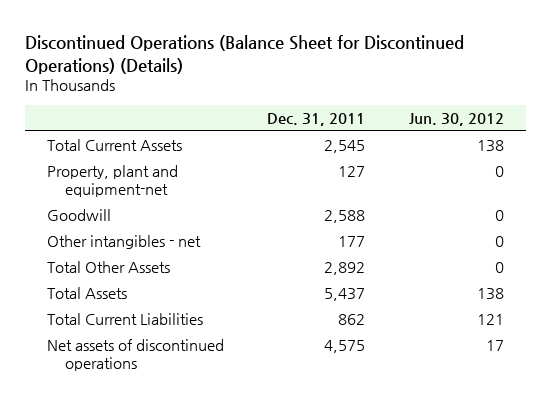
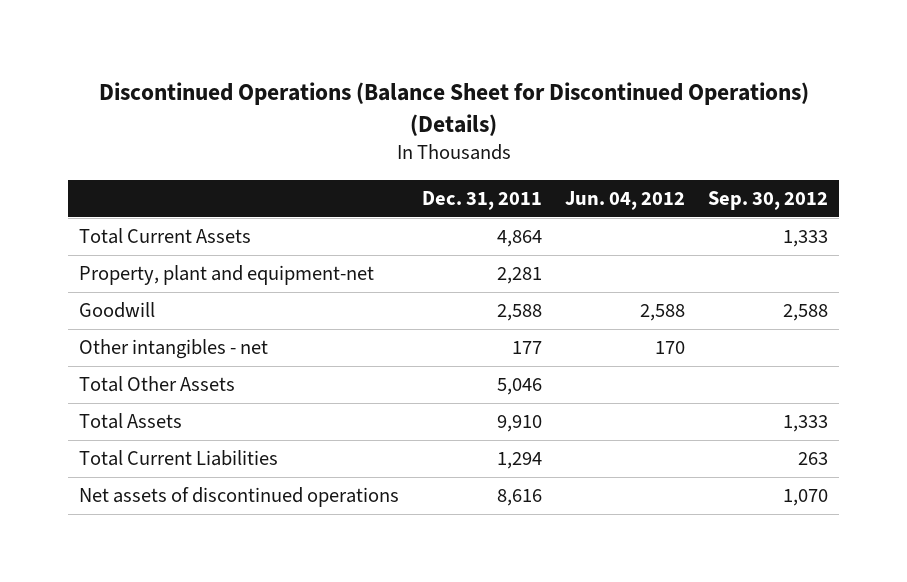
[408,113,504,127] Jun. 30, 2012 -> none
none -> [564,190,685,210] Jun. 04, 2012
none -> [707,190,828,210] Sep. 30, 2012
[324,140,366,154] 2,545 -> [497,230,543,248] 4,864
[338,166,366,178] 127 -> [497,267,543,285] 2,281
[324,262,366,276] 2,892 -> [497,378,543,396] 5,046
[324,288,366,302] 5,437 -> [497,415,543,433] 9,910
[338,314,366,326] 862 -> [497,452,543,470] 1,294
[324,340,366,354] 4,575 -> [497,489,543,507] 8,616

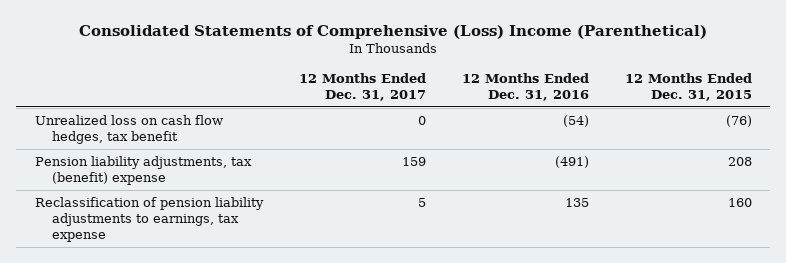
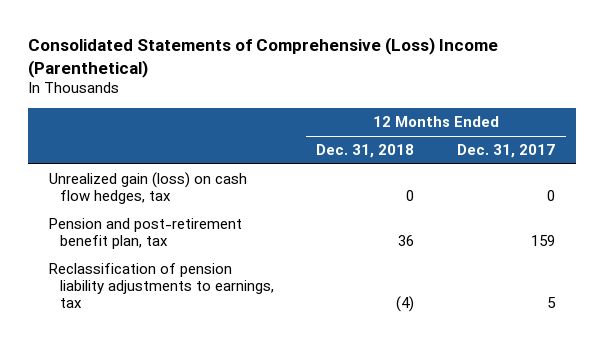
[461,72,589,101] 12 Months Ended Dec. 31, 2016 -> none
[624,72,752,101] 12 Months Ended Dec. 31, 2015 -> none
none -> [316,144,415,159] Dec. 31, 2018
[34,115,223,145] Unrealized loss on cash flow hedges, tax benefit -> [48,172,247,205] Unrealized gain (loss) on cash flow hedges, tax
[34,156,252,186] Pension liability adjustments, tax (benefit) expense -> [48,218,242,250] Pension and post-retirement benefit plan, tax
[34,197,264,243] Reclassification of pension liability adjustments to earnings, tax expense -> [48,263,275,309] Reclassification of pension liability adjustments to earnings, tax

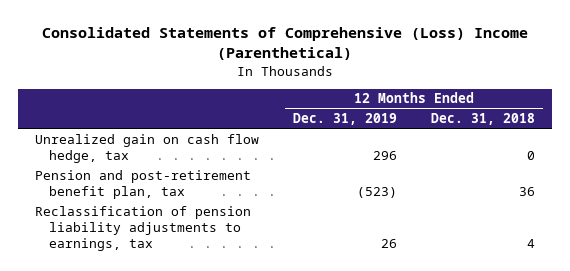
[456,144,555,159] Dec. 31, 2017 -> none
none -> [293,112,398,125] Dec. 31, 2019
[48,172,247,205] Unrealized gain (loss) on cash flow hedges, tax -> [35,133,260,163] Unrealized gain on cash flow hedge, tax
[396,296,415,313] (4) -> [526,238,535,248] 4

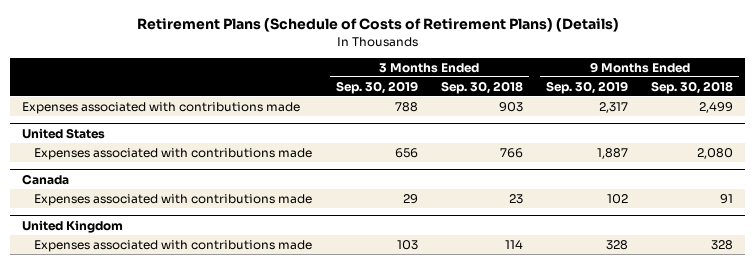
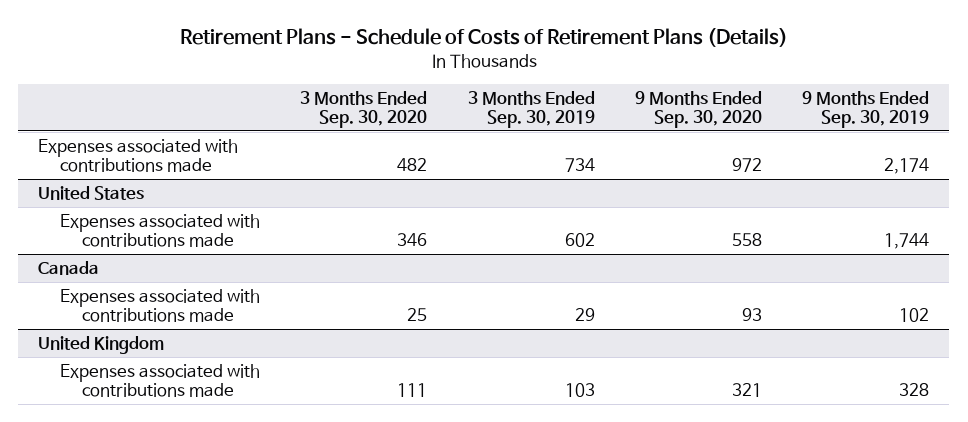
[136,18,619,33] Retirement Plans (Schedule of Costs of Retirement Plans) (Details) -> [179,28,788,48] Retirement Plans - Schedule of Costs of Retirement Plans (Details)
[440,80,523,94] Sep. 30, 2018 -> none
[651,80,734,94] Sep. 30, 2018 -> none
none -> [300,90,428,128] 3 Months Ended Sep. 30, 2020
none -> [634,90,762,128] 9 Months Ended Sep. 30, 2020
[394,101,418,112] 788 -> [564,158,595,173] 734
[599,101,629,113] 2,317 -> [884,158,930,175] 2,174
[394,147,418,158] 656 -> [564,233,595,248] 602
[597,147,629,159] 1,887 -> [884,233,930,250] 1,744

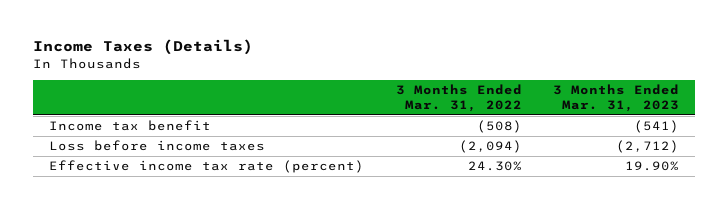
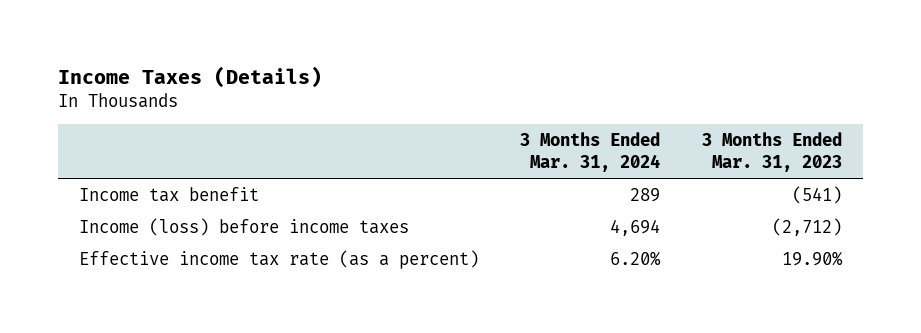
[395,83,522,113] 3 Months Ended Mar. 31, 2022 -> none
none -> [520,132,661,173] 3 Months Ended Mar. 31, 2024
[48,140,265,152] Loss before income taxes -> [78,218,409,237] Income (loss) before income taxes
[48,160,364,174] Effective income tax rate (percent) -> [78,250,479,270] Effective income tax rate (as a percent)

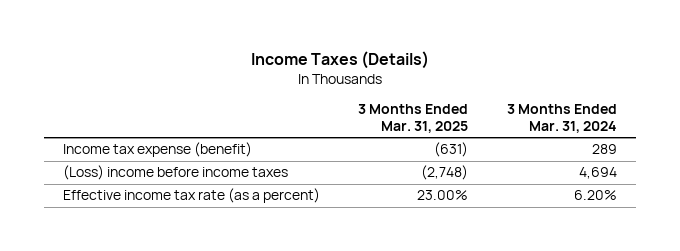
[702,132,843,173] 3 Months Ended Mar. 31, 2023 -> none
none -> [358,104,469,133] 3 Months Ended Mar. 31, 2025
[78,187,259,203] Income tax benefit -> [62,142,252,158] Income tax expense (benefit)
[78,218,409,237] Income (loss) before income taxes -> [62,165,288,181] (Loss) income before income taxes

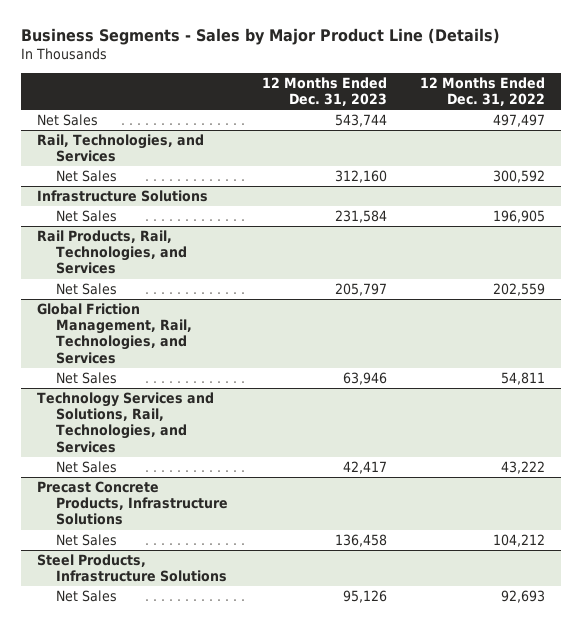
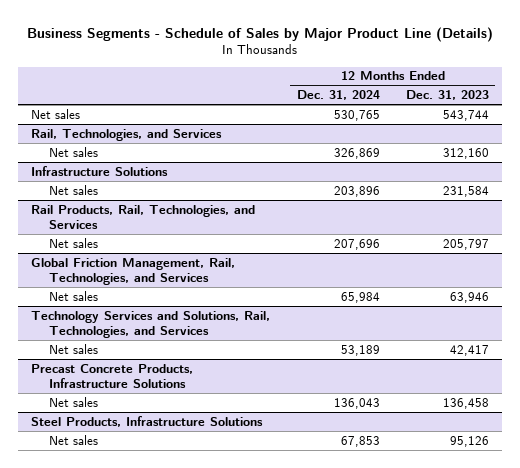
[20,28,500,46] Business Segments - Sales by Major Product Line (Details) -> [27,26,494,42] Business Segments - Schedule of Sales by Major Product Line (Details)
[419,76,545,106] 12 Months Ended Dec. 31, 2022 -> none
none -> [296,90,380,101] Dec. 31, 2024
[37,113,99,126] Net Sales -> [31,108,81,119] Net sales
[56,169,118,182] Net Sales -> [48,146,98,157] Net sales
[56,209,118,222] Net Sales -> [48,184,98,195] Net sales
[56,282,118,295] Net Sales -> [48,237,98,248] Net sales
[56,371,118,384] Net Sales -> [48,290,98,301] Net sales
[56,460,118,473] Net Sales -> [48,343,98,354] Net sales
[56,533,118,546] Net Sales -> [48,396,98,407] Net sales
[56,589,118,602] Net Sales -> [48,434,98,445] Net sales

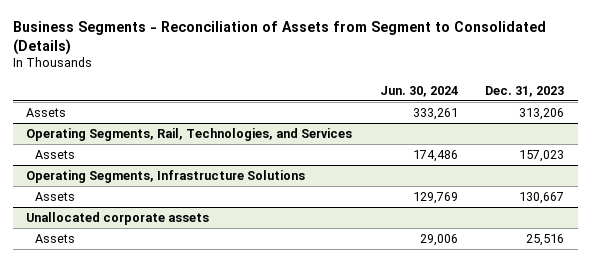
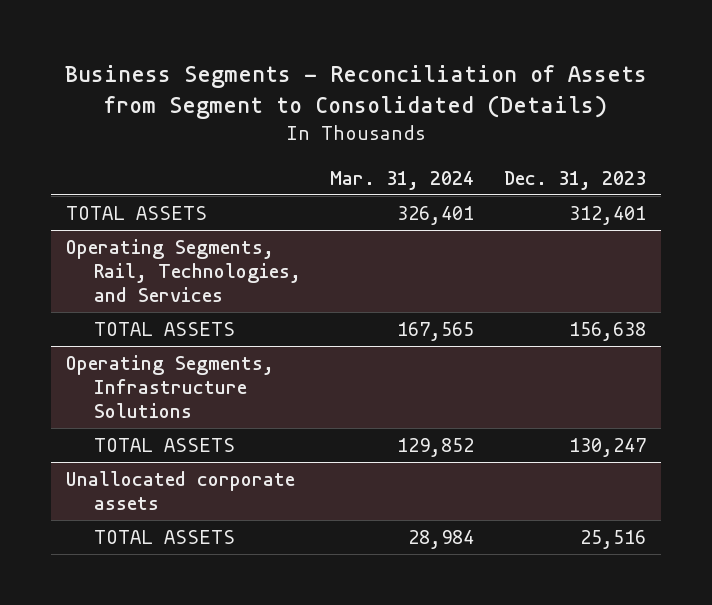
[379,85,458,97] Jun. 30, 2024 -> none
none -> [330,170,475,190] Mar. 31, 2024
[26,108,67,118] Assets -> [66,206,208,221] TOTAL ASSETS
[519,108,565,121] 313,206 -> [569,206,647,226] 312,401
[35,150,76,160] Assets -> [93,322,235,337] TOTAL ASSETS
[519,150,565,163] 157,023 -> [569,322,647,342] 156,638
[35,192,76,202] Assets -> [93,438,235,453] TOTAL ASSETS
[519,192,565,205] 130,667 -> [569,438,647,458] 130,247
[35,234,76,244] Assets -> [93,530,235,545] TOTAL ASSETS

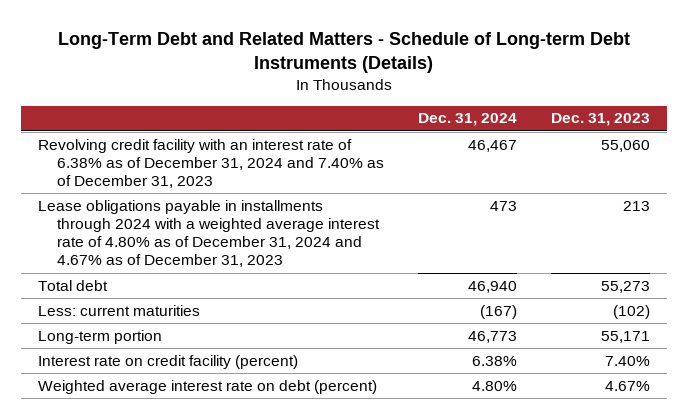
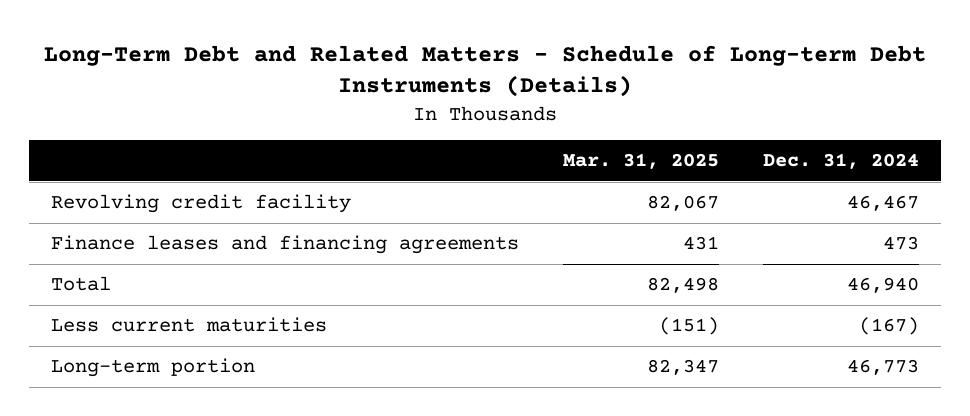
[550,113,650,127] Dec. 31, 2023 -> none
none -> [562,153,719,170] Mar. 31, 2025
[37,138,385,189] Revolving credit facility with an interest rate of 6.38% as of December 31, 2024 and 7.40% as of December 31, 2023 -> [51,194,352,214] Revolving credit facility
[37,199,381,268] Lease obligations payable in installments through 2024 with a weighted average interest rate of 4.80% as of December 31, 2024 and 4.67% as of December 31, 2023 -> [51,235,520,255] Finance leases and financing agreements
[37,279,108,291] Total debt -> [51,276,112,292] Total
[37,304,200,316] Less: current maturities -> [51,317,328,333] Less current maturities
[37,354,298,369] Interest rate on credit facility (percent) -> none
[37,379,377,394] Weighted average interest rate on debt (percent) -> none

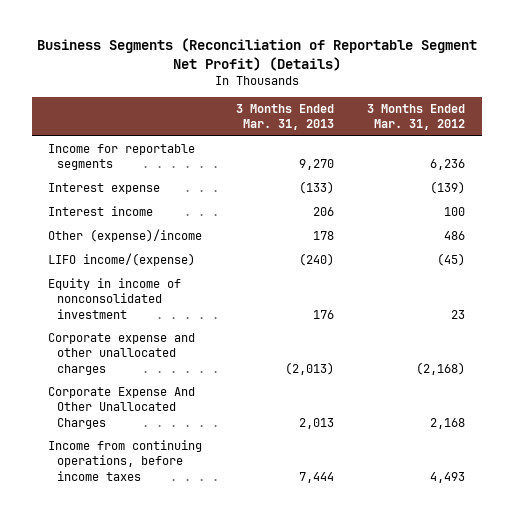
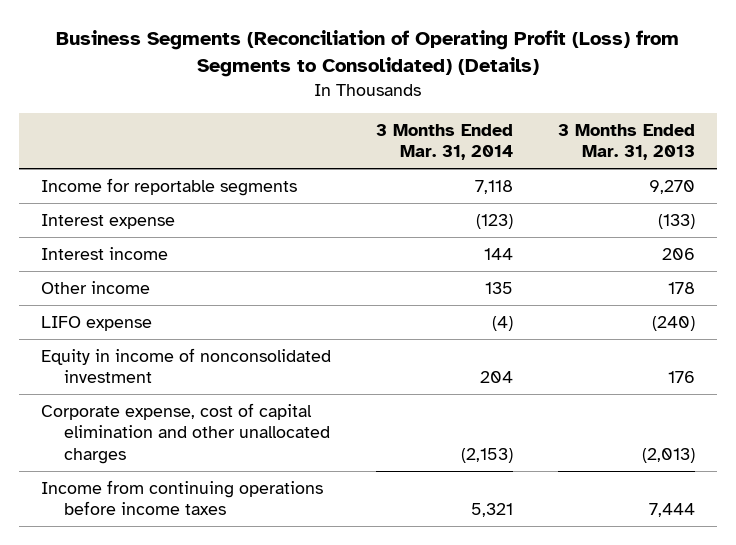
[36,38,477,71] Business Segments (Reconciliation of Reportable Segment Net Profit) (Details) -> [55,30,679,78] Business Segments (Reconciliation of Operating Profit (Loss) from Segments to Consolidated) (Details)
[367,104,466,131] 3 Months Ended Mar. 31, 2012 -> none
none -> [375,123,513,161] 3 Months Ended Mar. 31, 2014
[48,229,203,243] Other (expense)/income -> [40,280,150,294] Other income
[48,253,196,267] LIFO income/(expense) -> [40,315,152,331] LIFO expense
[48,387,196,429] Corporate Expense And Other Unallocated Charges -> none
[48,333,196,375] Corporate expense and other unallocated charges -> [40,402,331,464] Corporate expense, cost of capital elimination and other unallocated charges
[48,440,203,481] Income from continuing operations, before income taxes -> [40,479,323,516] Income from continuing operations before income taxes

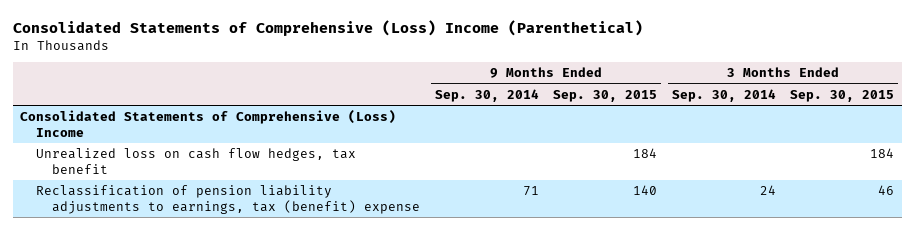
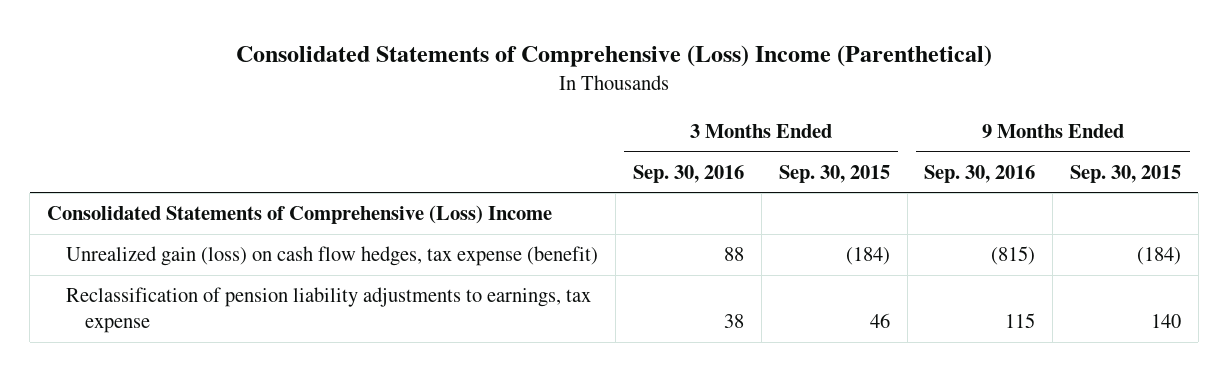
[434,88,539,102] Sep. 30, 2014 -> none
[671,88,776,102] Sep. 30, 2014 -> none
none -> [632,164,744,183] Sep. 30, 2016
none -> [924,164,1036,183] Sep. 30, 2016
[36,148,357,174] Unrealized loss on cash flow hedges, tax benefit -> [66,246,599,267] Unrealized gain (loss) on cash flow hedges, tax expense (benefit)
[633,148,658,159] 184 -> [1137,247,1182,266] (184)
[870,148,895,159] 184 -> [845,247,890,266] (184)
[36,185,421,214] Reclassification of pension liability adjustments to earnings, tax (benefit) expense -> [66,287,592,334] Reclassification of pension liability adjustments to earnings, tax expense

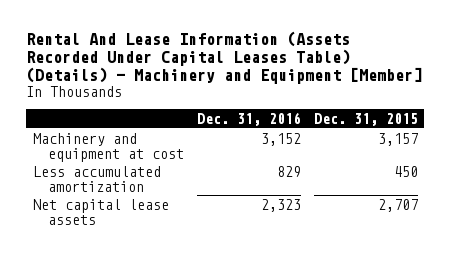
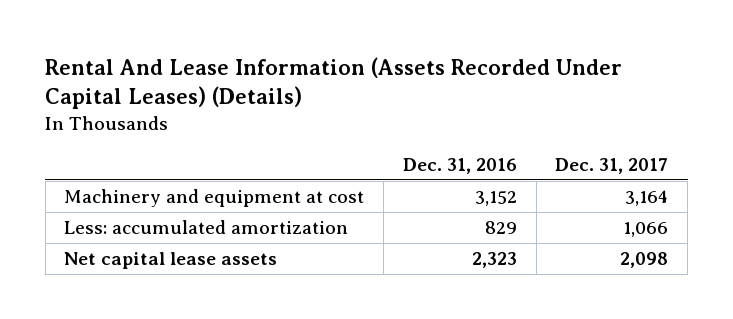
[26,30,423,85] Rental And Lease Information (Assets Recorded Under Capital Leases Table) (Details) - Machinery and Equipment [Member] -> [45,56,623,110] Rental And Lease Information (Assets Recorded Under Capital Leases) (Details)
[313,112,418,126] Dec. 31, 2015 -> none
none -> [555,157,669,174] Dec. 31, 2017
[32,165,161,192] Less accumulated amortization -> [64,220,349,235] Less: accumulated amortization

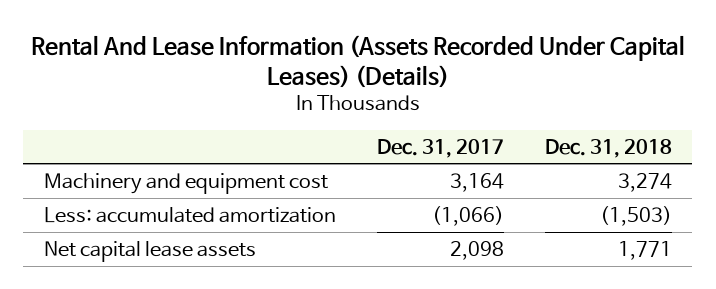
[402,157,517,174] Dec. 31, 2016 -> none
none -> [544,138,672,158] Dec. 31, 2018
[64,189,365,208] Machinery and equipment at cost -> [43,172,328,194] Machinery and equipment cost
[623,222,669,238] 1,066 -> [431,205,504,226] (1,066)

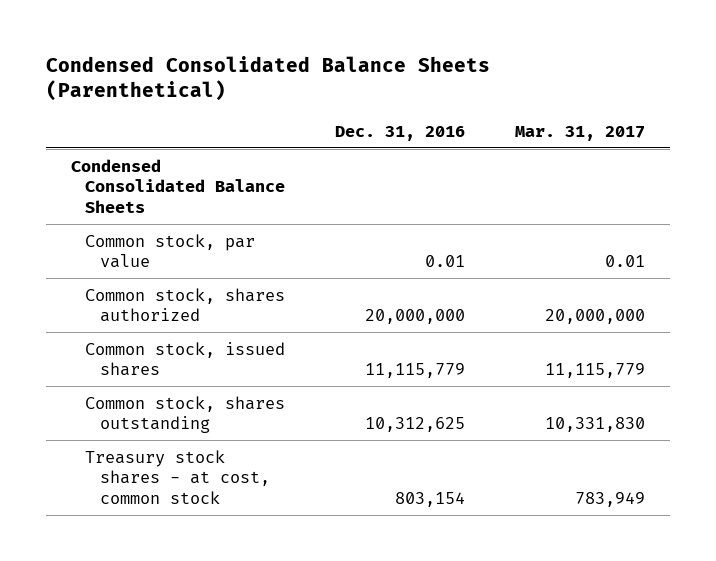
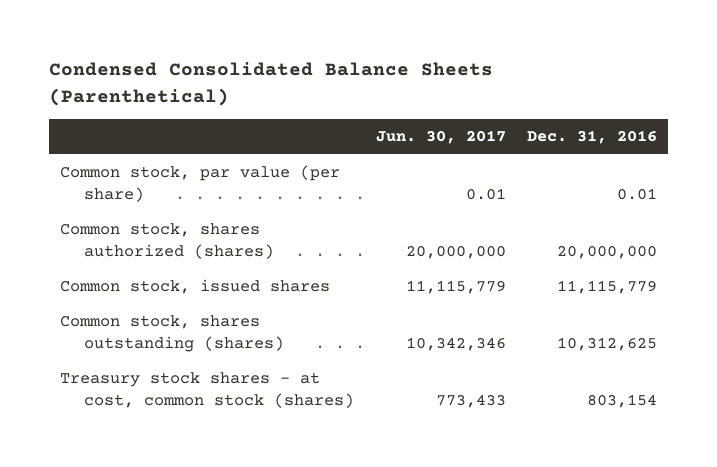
[514,125,645,141] Mar. 31, 2017 -> none
none -> [375,130,506,145] Jun. 30, 2017
[70,158,286,214] Condensed Consolidated Balance Sheets -> none
[85,233,256,269] Common stock, par value -> [59,165,340,203] Common stock, par value (per share)
[85,287,286,323] Common stock, shares authorized -> [59,223,275,260] Common stock, shares authorized (shares)
[85,395,286,434] Common stock, shares outstanding -> [59,315,285,353] Common stock, shares outstanding (shares)
[85,449,271,505] Treasury stock shares - at cost, common stock -> [59,372,355,409] Treasury stock shares - at cost, common stock (shares)

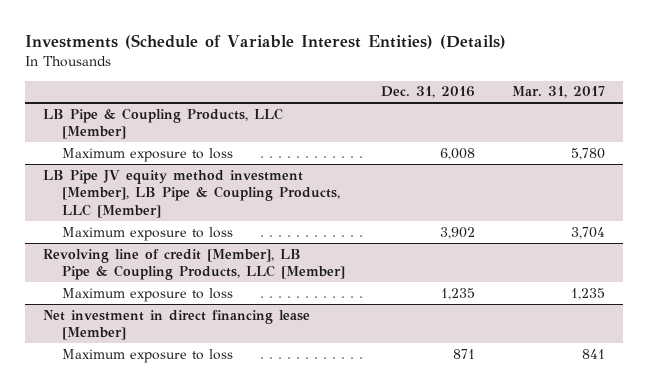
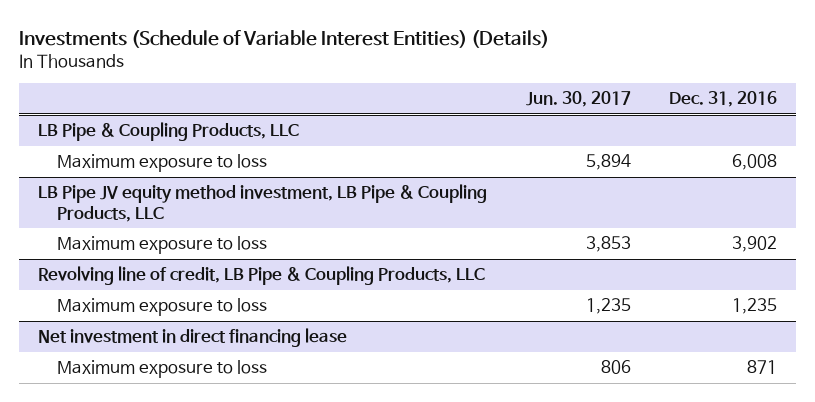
[511,86,605,99] Mar. 31, 2017 -> none
none -> [525,91,631,108] Jun. 30, 2017
[43,107,284,140] LB Pipe & Coupling Products, LLC [Member] -> [38,122,300,142] LB Pipe & Coupling Products, LLC
[43,169,340,218] LB Pipe JV equity method investment [Member], LB Pipe & Coupling Products, LLC [Member] -> [38,184,488,222] LB Pipe JV equity method investment, LB Pipe & Coupling Products, LLC
[43,248,345,281] Revolving line of credit [Member], LB Pipe & Coupling Products, LLC [Member] -> [38,266,486,286] Revolving line of credit, LB Pipe & Coupling Products, LLC
[43,309,311,341] Net investment in direct financing lease [Member] -> [38,328,348,348] Net investment in direct financing lease

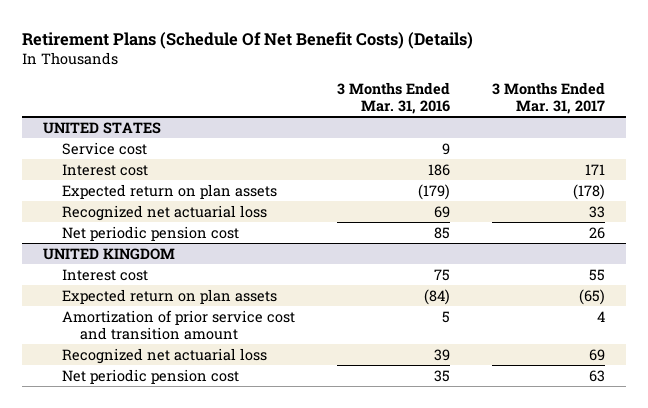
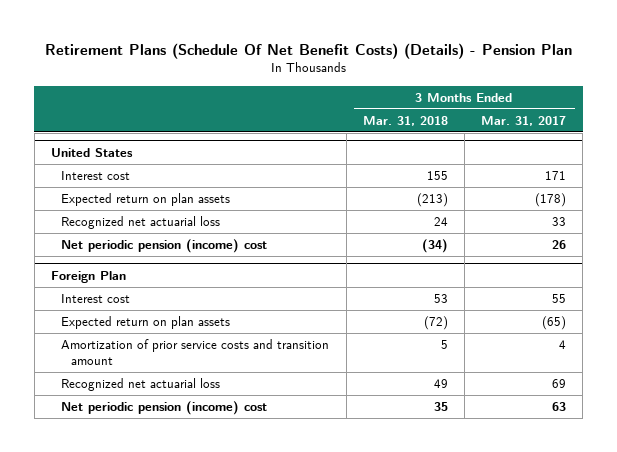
[22,31,474,49] Retirement Plans (Schedule Of Net Benefit Costs) (Details) -> [44,42,572,59] Retirement Plans (Schedule Of Net Benefit Costs) (Details) - Pension Plan
[336,82,450,114] 3 Months Ended Mar. 31, 2016 -> none
none -> [362,115,448,126] Mar. 31, 2018
[61,141,147,155] Service cost -> none
[43,121,162,134] UNITED STATES -> [51,147,134,157] United States
[43,247,176,260] UNITED KINGDOM -> none
[61,225,239,241] Net periodic pension cost -> [61,239,268,254] Net periodic pension (income) cost
none -> [51,270,127,283] Foreign Plan
[61,309,295,340] Amortization of prior service cost and transition amount -> [61,339,330,365] Amortization of prior service costs and transition amount
[61,368,239,384] Net periodic pension cost -> [61,401,268,416] Net periodic pension (income) cost

